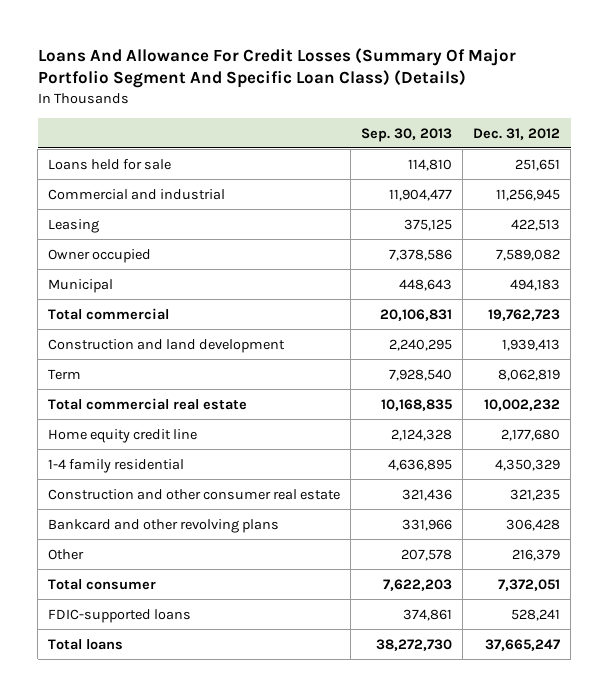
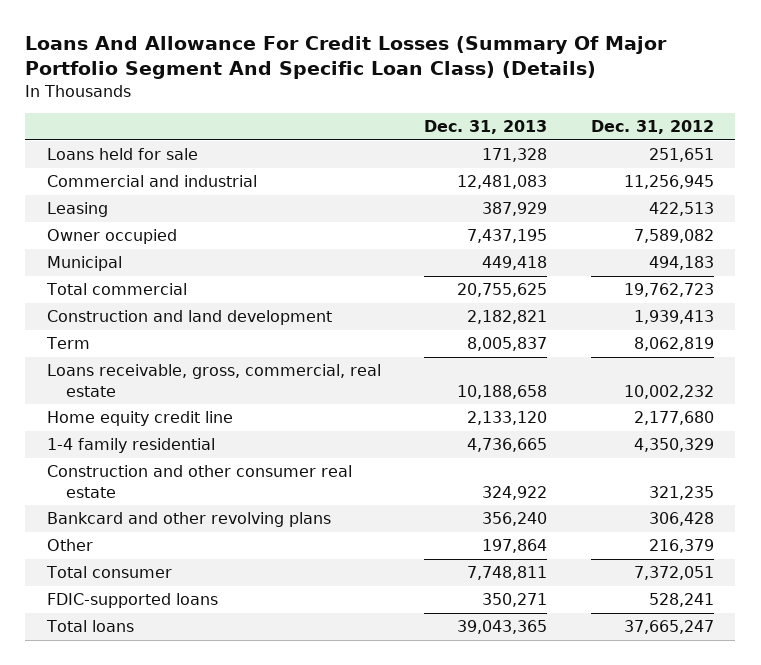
[361,127,453,142] Sep. 30, 2013 -> none
none -> [424,120,548,135] Dec. 31, 2013
[48,397,248,410] Total commercial real estate -> [47,364,382,397] Loans receivable, gross, commercial, real estate

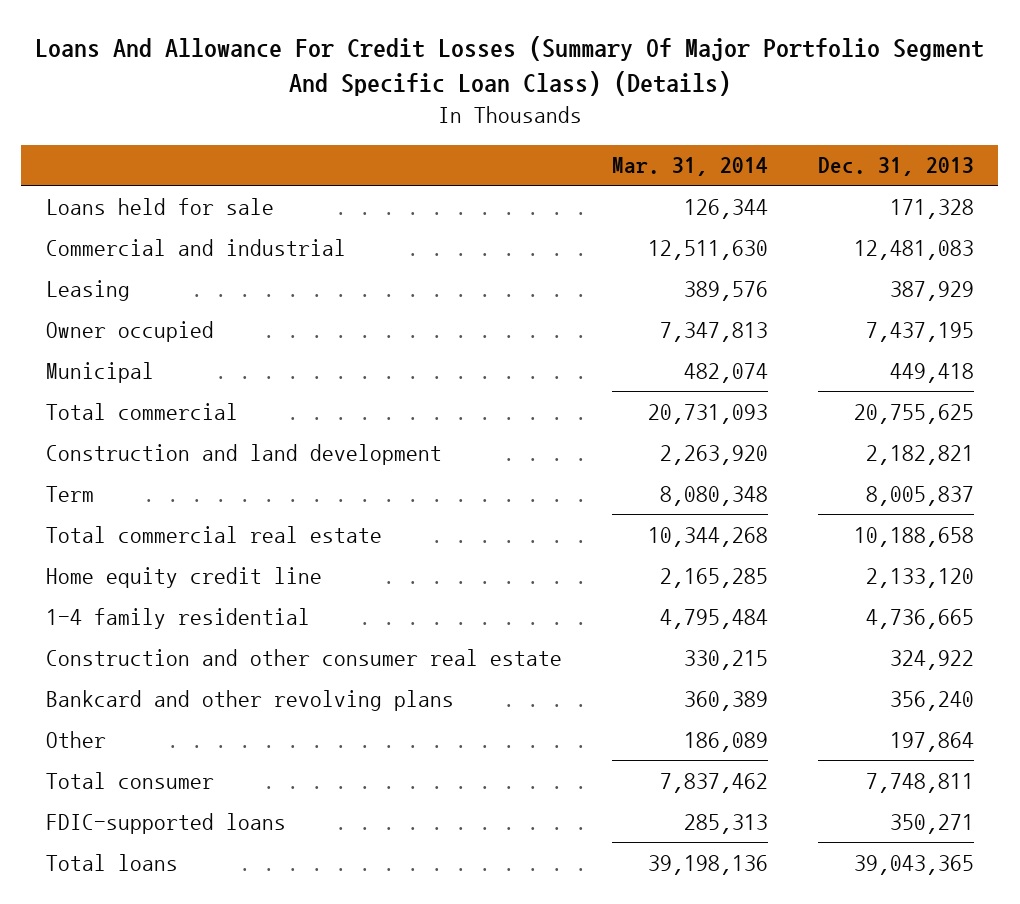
[590,120,714,135] Dec. 31, 2012 -> none
none -> [611,157,768,177] Mar. 31, 2014
[47,364,382,397] Loans receivable, gross, commercial, real estate -> [45,525,382,543] Total commercial real estate

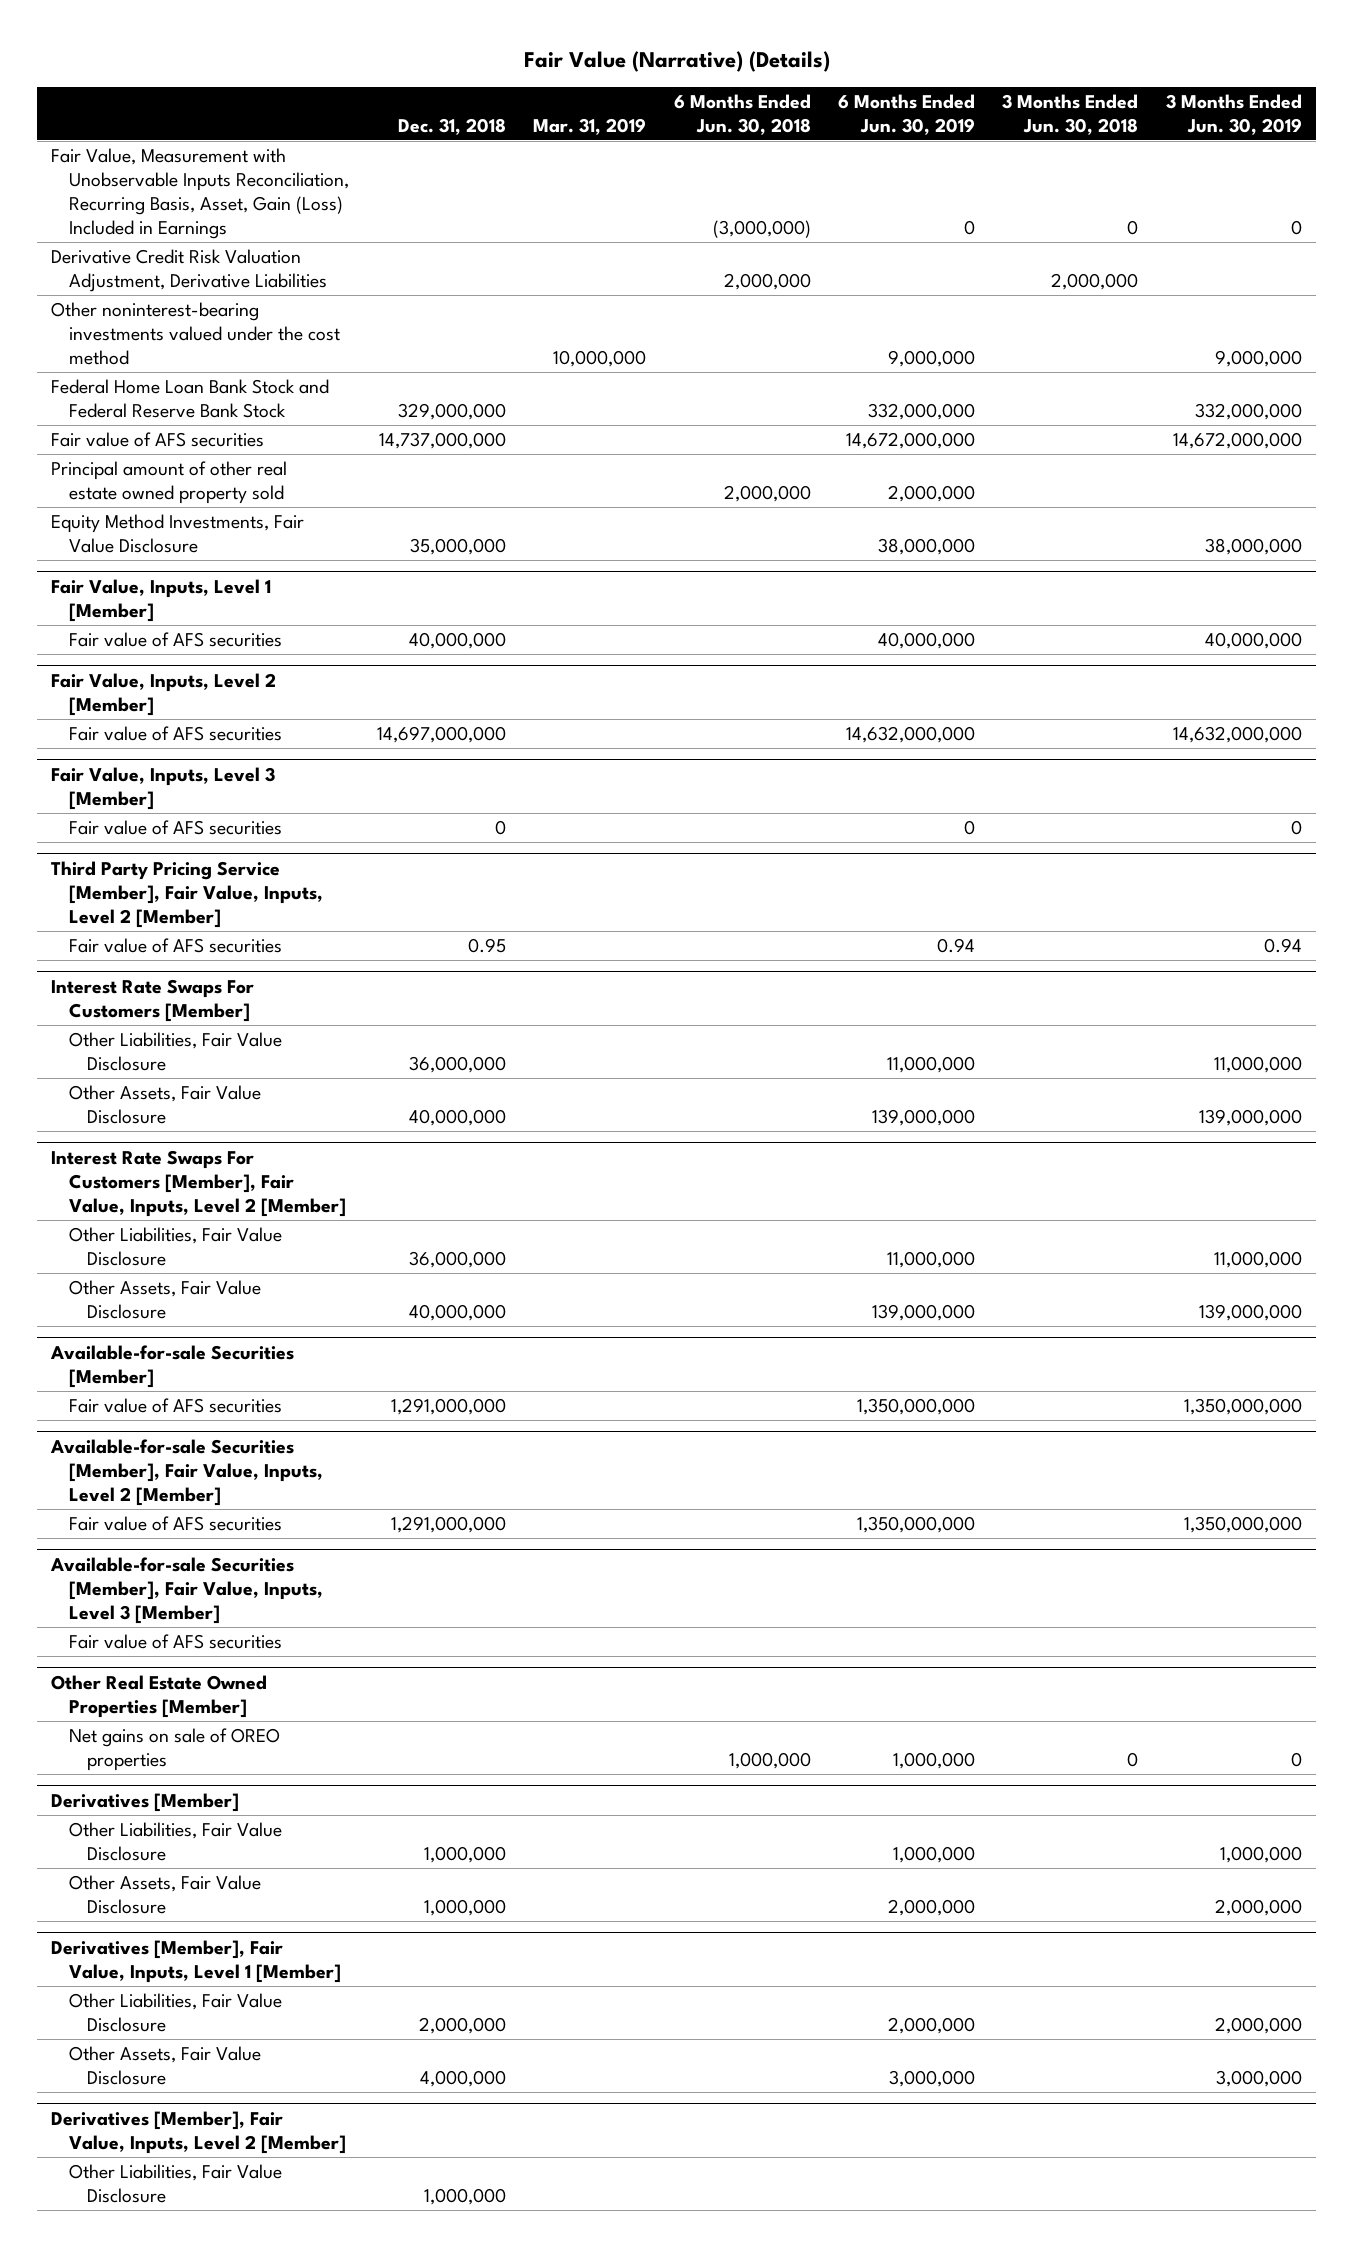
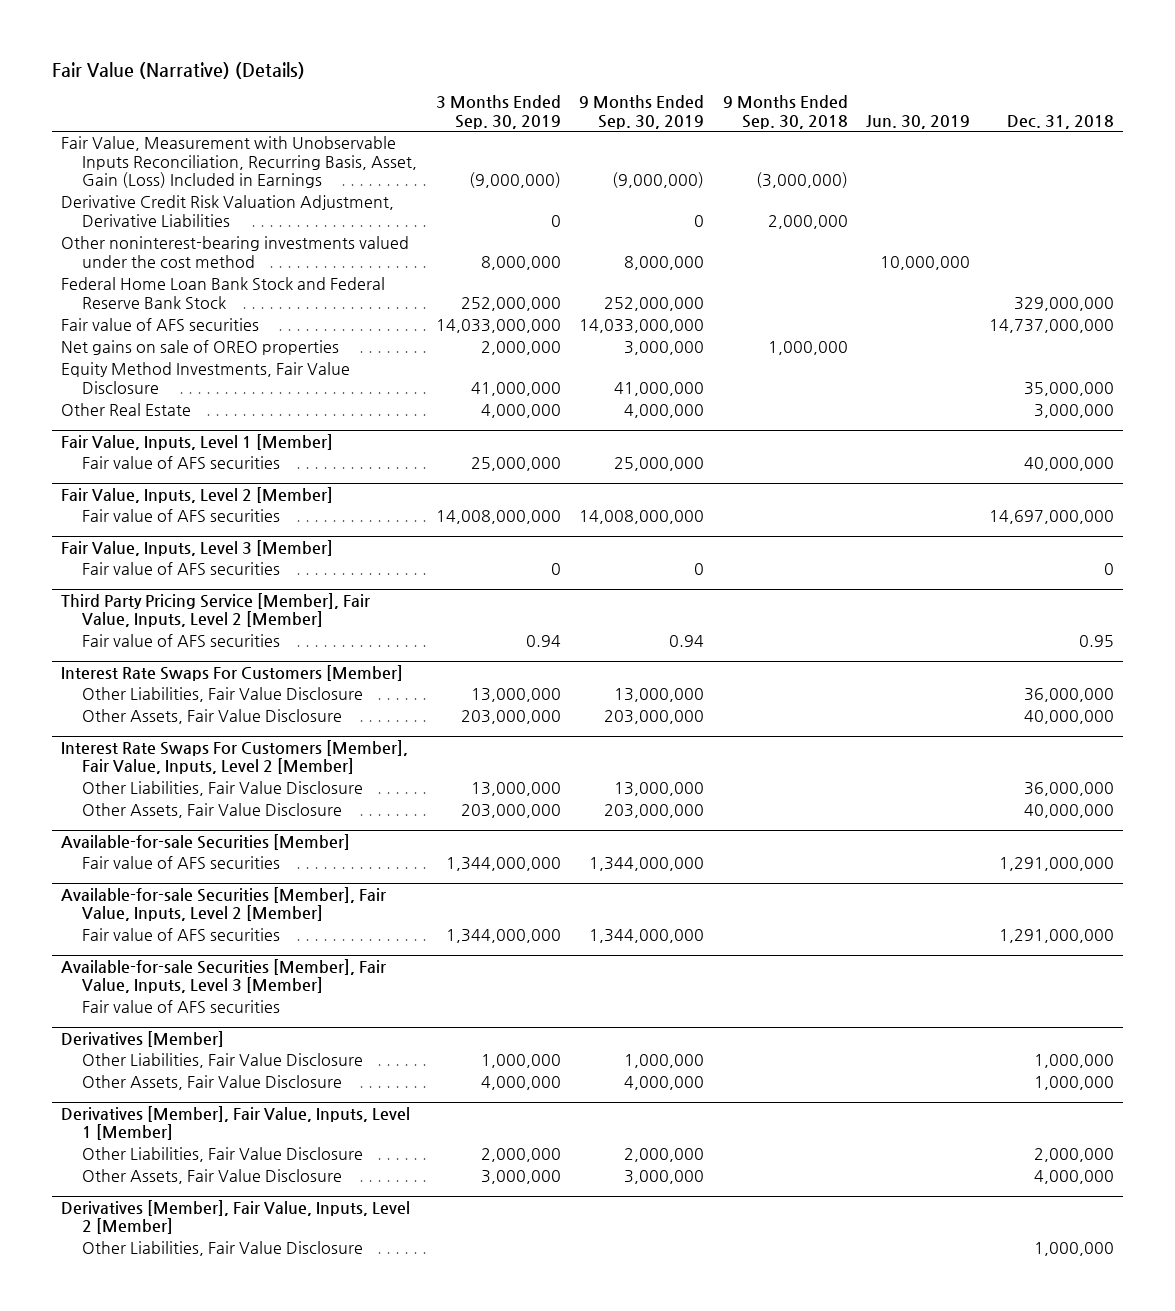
[533,117,647,135] Mar. 31, 2019 -> none
[673,93,811,135] 6 Months Ended Jun. 30, 2018 -> none
[837,93,975,135] 6 Months Ended Jun. 30, 2019 -> none
[1002,93,1139,135] 3 Months Ended Jun. 30, 2018 -> none
[1165,93,1302,135] 3 Months Ended Jun. 30, 2019 -> none
none -> [435,95,561,129] 3 Months Ended Sep. 30, 2019
none -> [579,95,705,129] 9 Months Ended Sep. 30, 2019
none -> [722,95,848,129] 9 Months Ended Sep. 30, 2018
none -> [866,114,971,129] Jun. 30, 2019
[51,460,288,504] Principal amount of other real estate owned property sold -> none
none -> [61,340,340,356] Net gains on sale of OREO properties
none -> [61,403,192,417] Other Real Estate
[51,1674,268,1718] Other Real Estate Owned Properties [Member] -> none
[69,1727,281,1771] Net gains on sale of OREO properties -> none

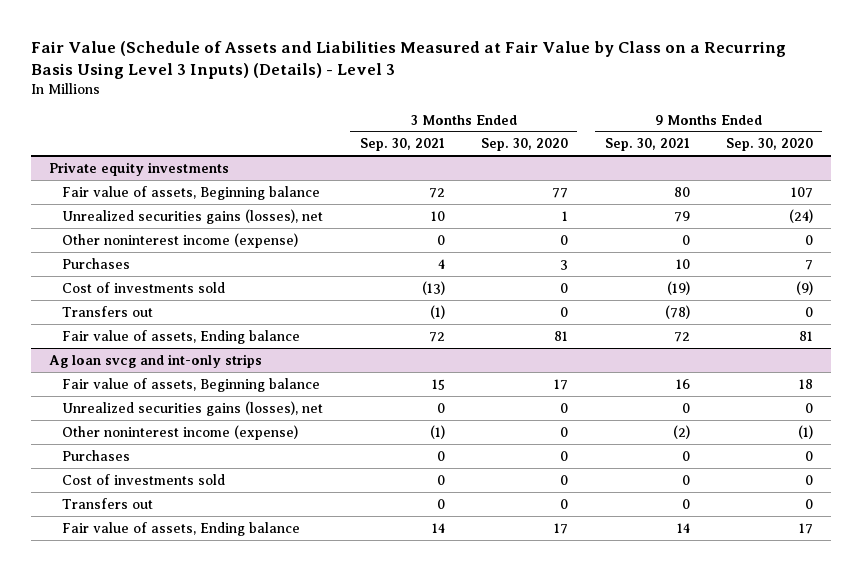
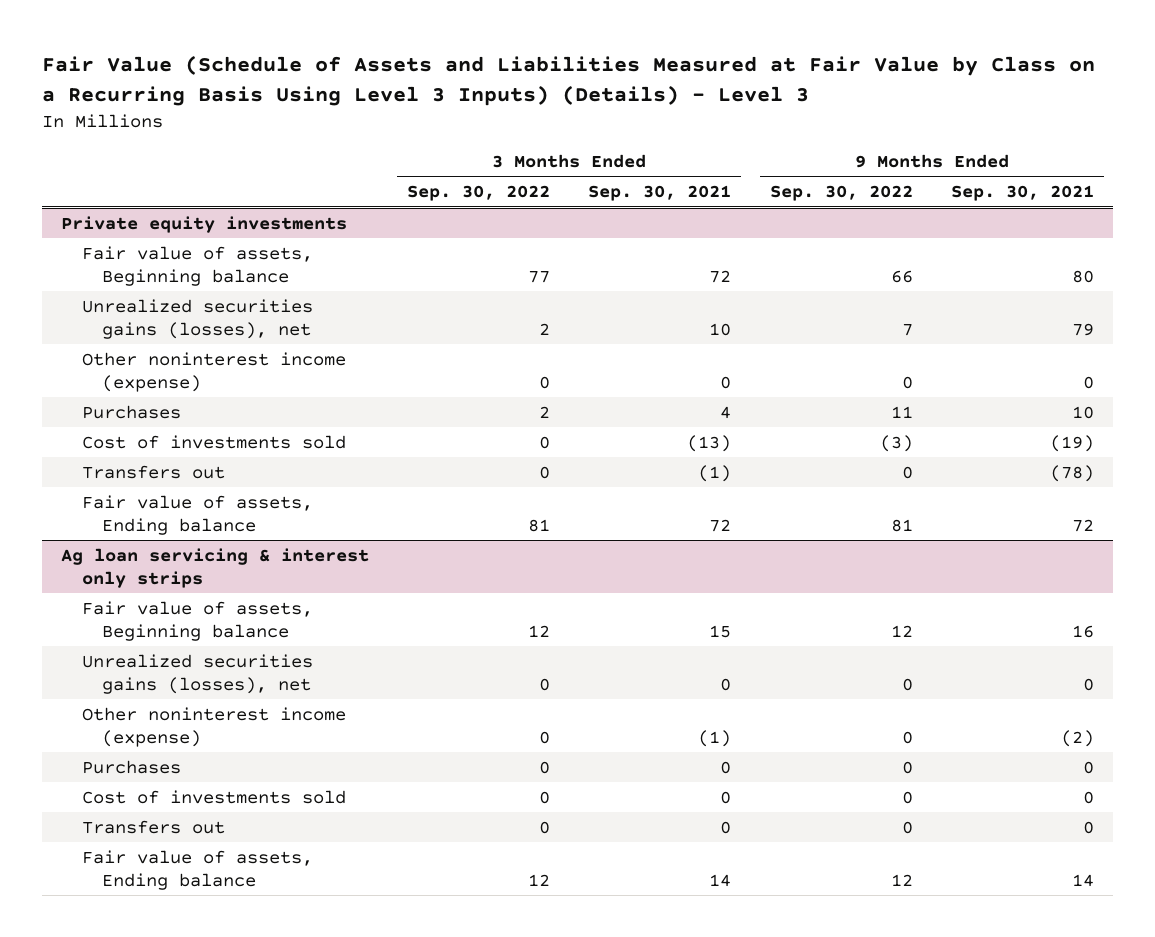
[481,138,569,152] Sep. 30, 2020 -> none
[726,138,814,152] Sep. 30, 2020 -> none
none -> [407,185,551,202] Sep. 30, 2022
none -> [769,185,913,202] Sep. 30, 2022
[49,353,263,368] Ag loan svcg and int-only strips -> [60,547,369,588] Ag loan servicing & interest only strips

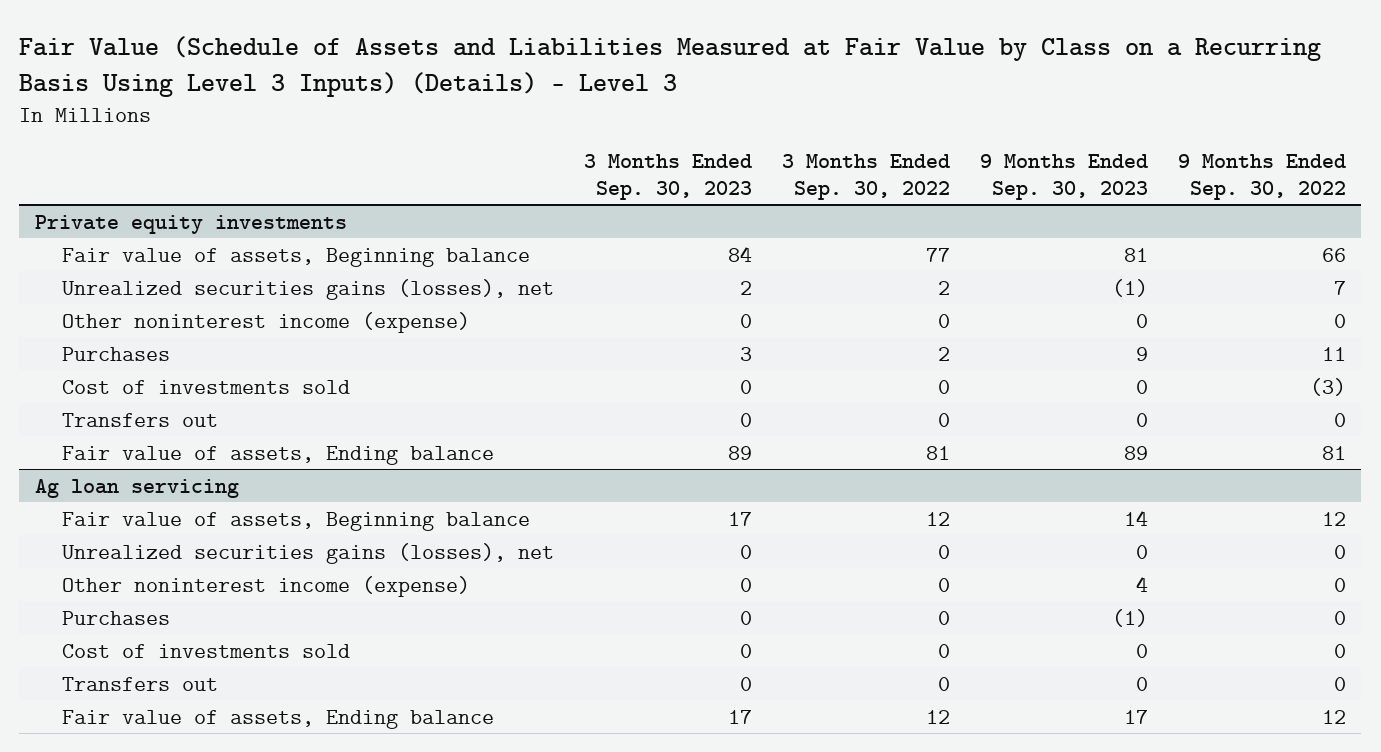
[588,185,732,202] Sep. 30, 2021 -> none
[950,185,1094,202] Sep. 30, 2021 -> none
none -> [583,154,752,200] 3 Months Ended Sep. 30, 2023
none -> [980,154,1149,200] 9 Months Ended Sep. 30, 2023
[60,547,369,588] Ag loan servicing & interest only strips -> [34,478,239,498] Ag loan servicing

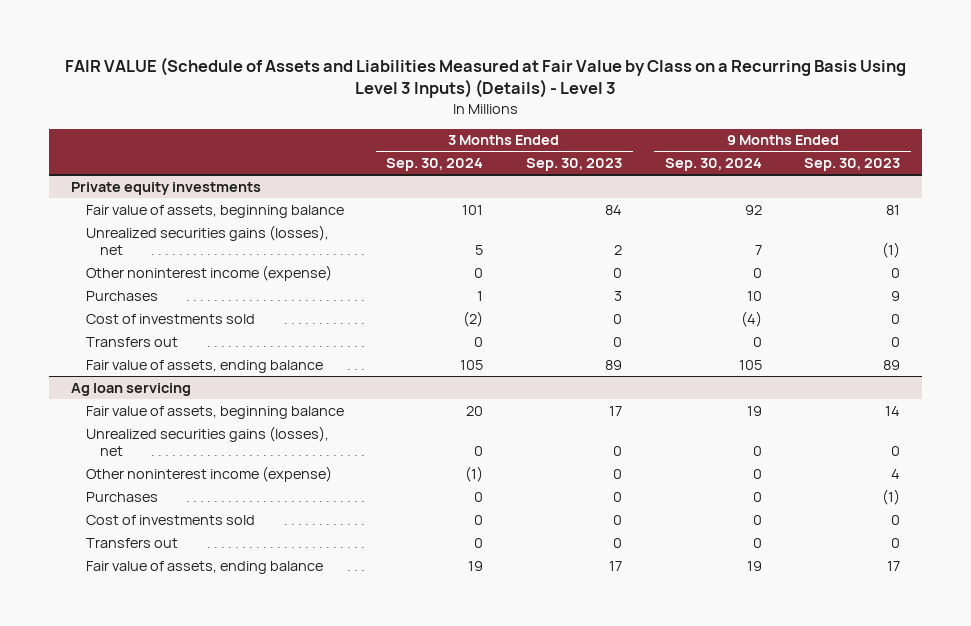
[19,36,1322,97] Fair Value (Schedule of Assets and Liabilities Measured at Fair Value by Class on a Recurring Basis Using Level 3 Inputs) (Details) - Level 3 -> [64,56,906,99] FAIR VALUE (Schedule of Assets and Liabilities Measured at Fair Value by Class on a Recurring Basis Using Level 3 Inputs) (Details) - Level 3
[782,154,951,200] 3 Months Ended Sep. 30, 2022 -> none
[1178,154,1347,200] 9 Months Ended Sep. 30, 2022 -> none
none -> [386,158,484,172] Sep. 30, 2024
none -> [664,158,762,172] Sep. 30, 2024
[61,247,530,267] Fair value of assets, Beginning balance -> [85,204,344,218] Fair value of assets, beginning balance
[61,445,494,465] Fair value of assets, Ending balance -> [85,359,323,373] Fair value of assets, ending balance
[61,511,530,531] Fair value of assets, Beginning balance -> [85,405,344,419] Fair value of assets, beginning balance
[61,709,494,729] Fair value of assets, Ending balance -> [85,560,323,574] Fair value of assets, ending balance

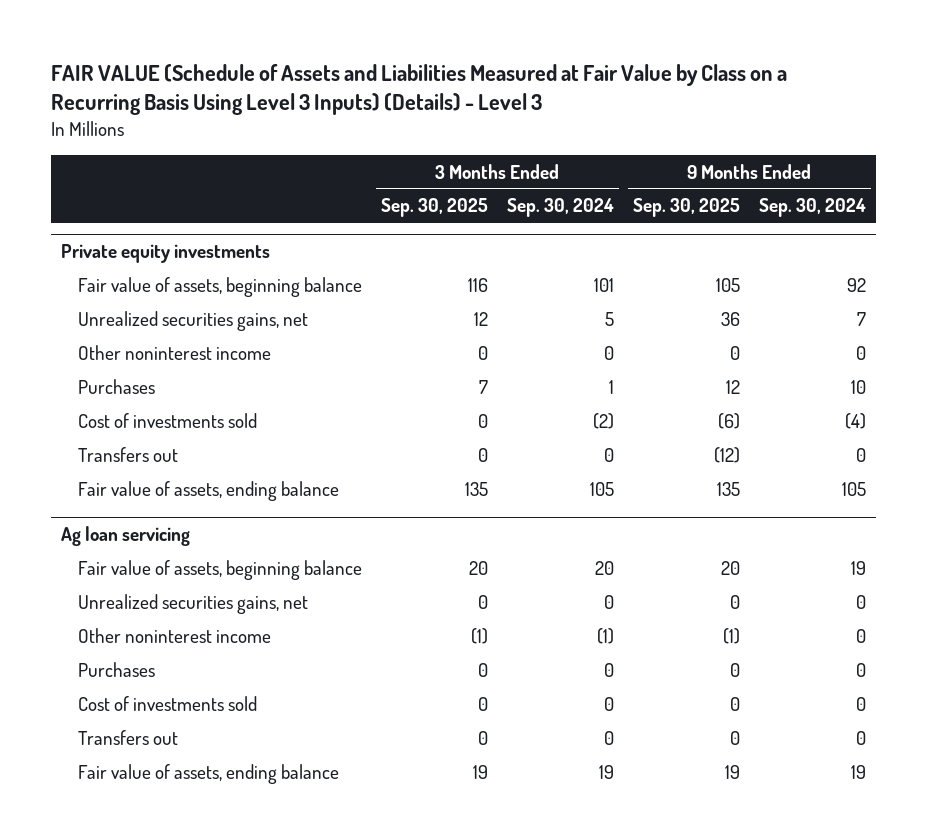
[525,158,622,172] Sep. 30, 2023 -> none
[804,158,901,172] Sep. 30, 2023 -> none
none -> [380,198,488,218] Sep. 30, 2025
none -> [632,198,740,218] Sep. 30, 2025
[85,224,329,255] Unrealized securities gains (losses), net -> [77,310,308,331] Unrealized securities gains, net
[85,264,332,281] Other noninterest income (expense) -> [77,344,271,360] Other noninterest income
[85,425,329,456] Unrealized securities gains (losses), net -> [77,593,308,614] Unrealized securities gains, net
[85,465,332,482] Other noninterest income (expense) -> [77,627,271,643] Other noninterest income

